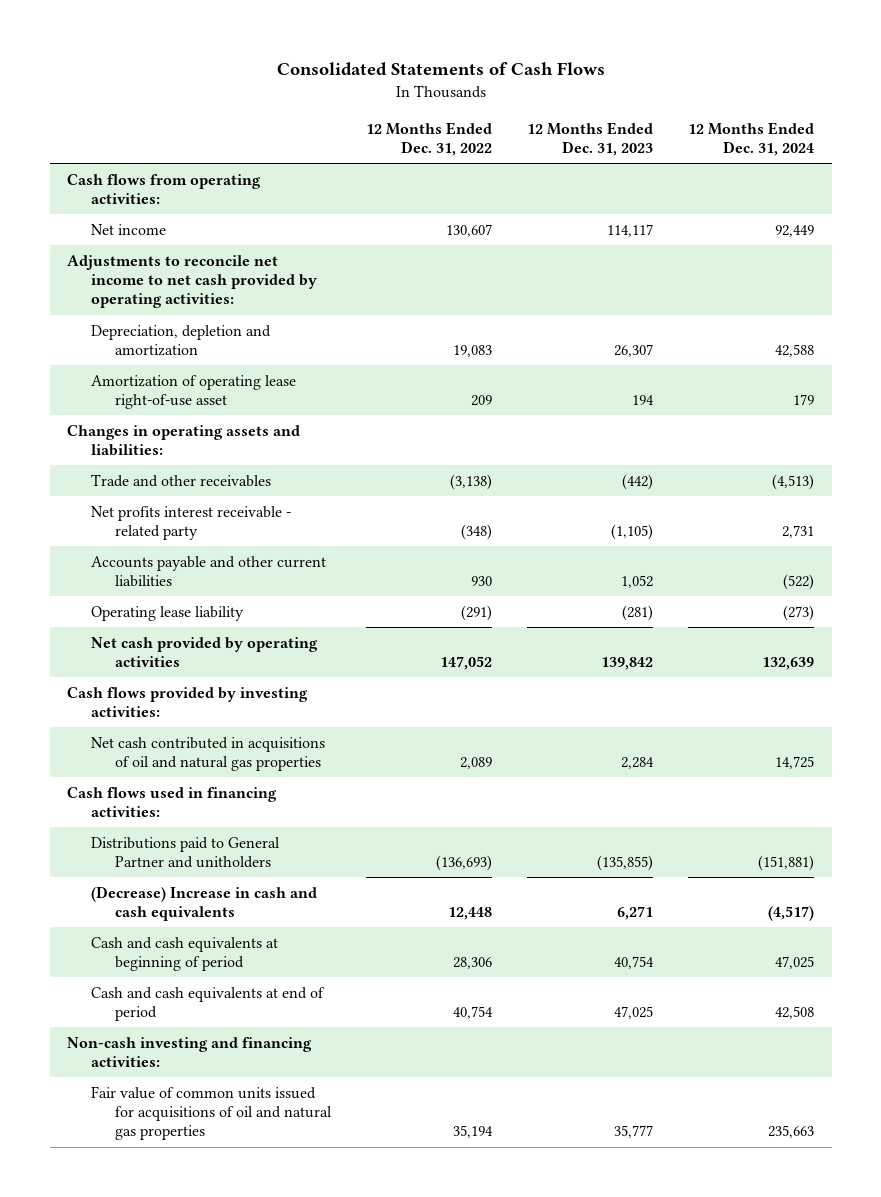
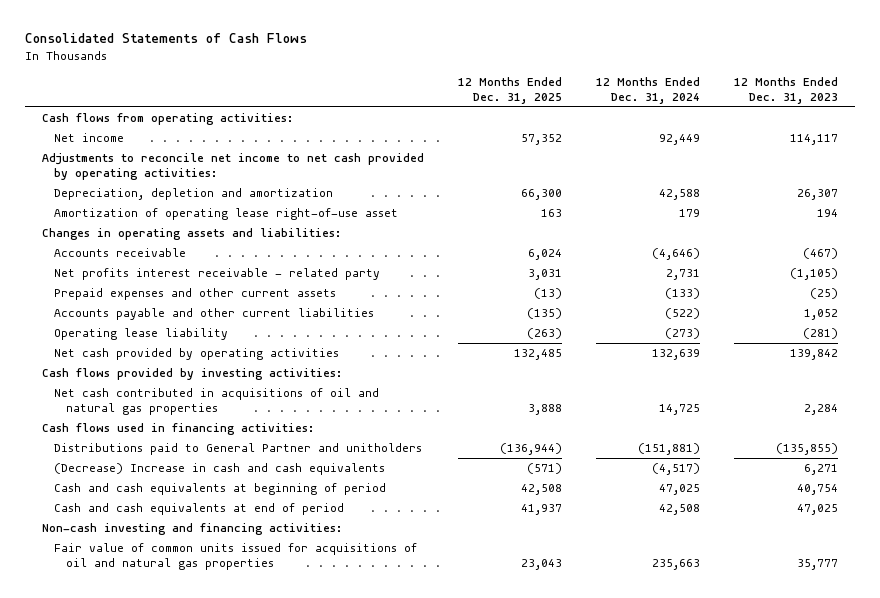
[366,121,493,157] 12 Months Ended Dec. 31, 2022 -> none
none -> [457,77,562,105] 12 Months Ended Dec. 31, 2025
[91,473,272,487] Trade and other receivables -> none
none -> [54,248,187,258] Accounts receivable
none -> [54,288,337,301] Prepaid expenses and other current assets

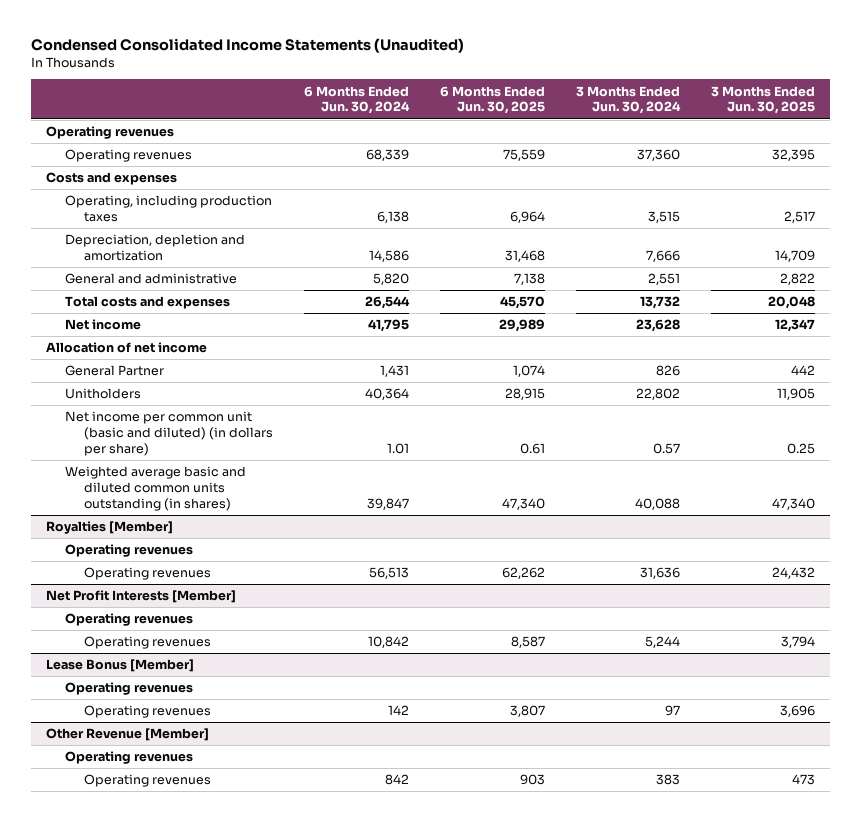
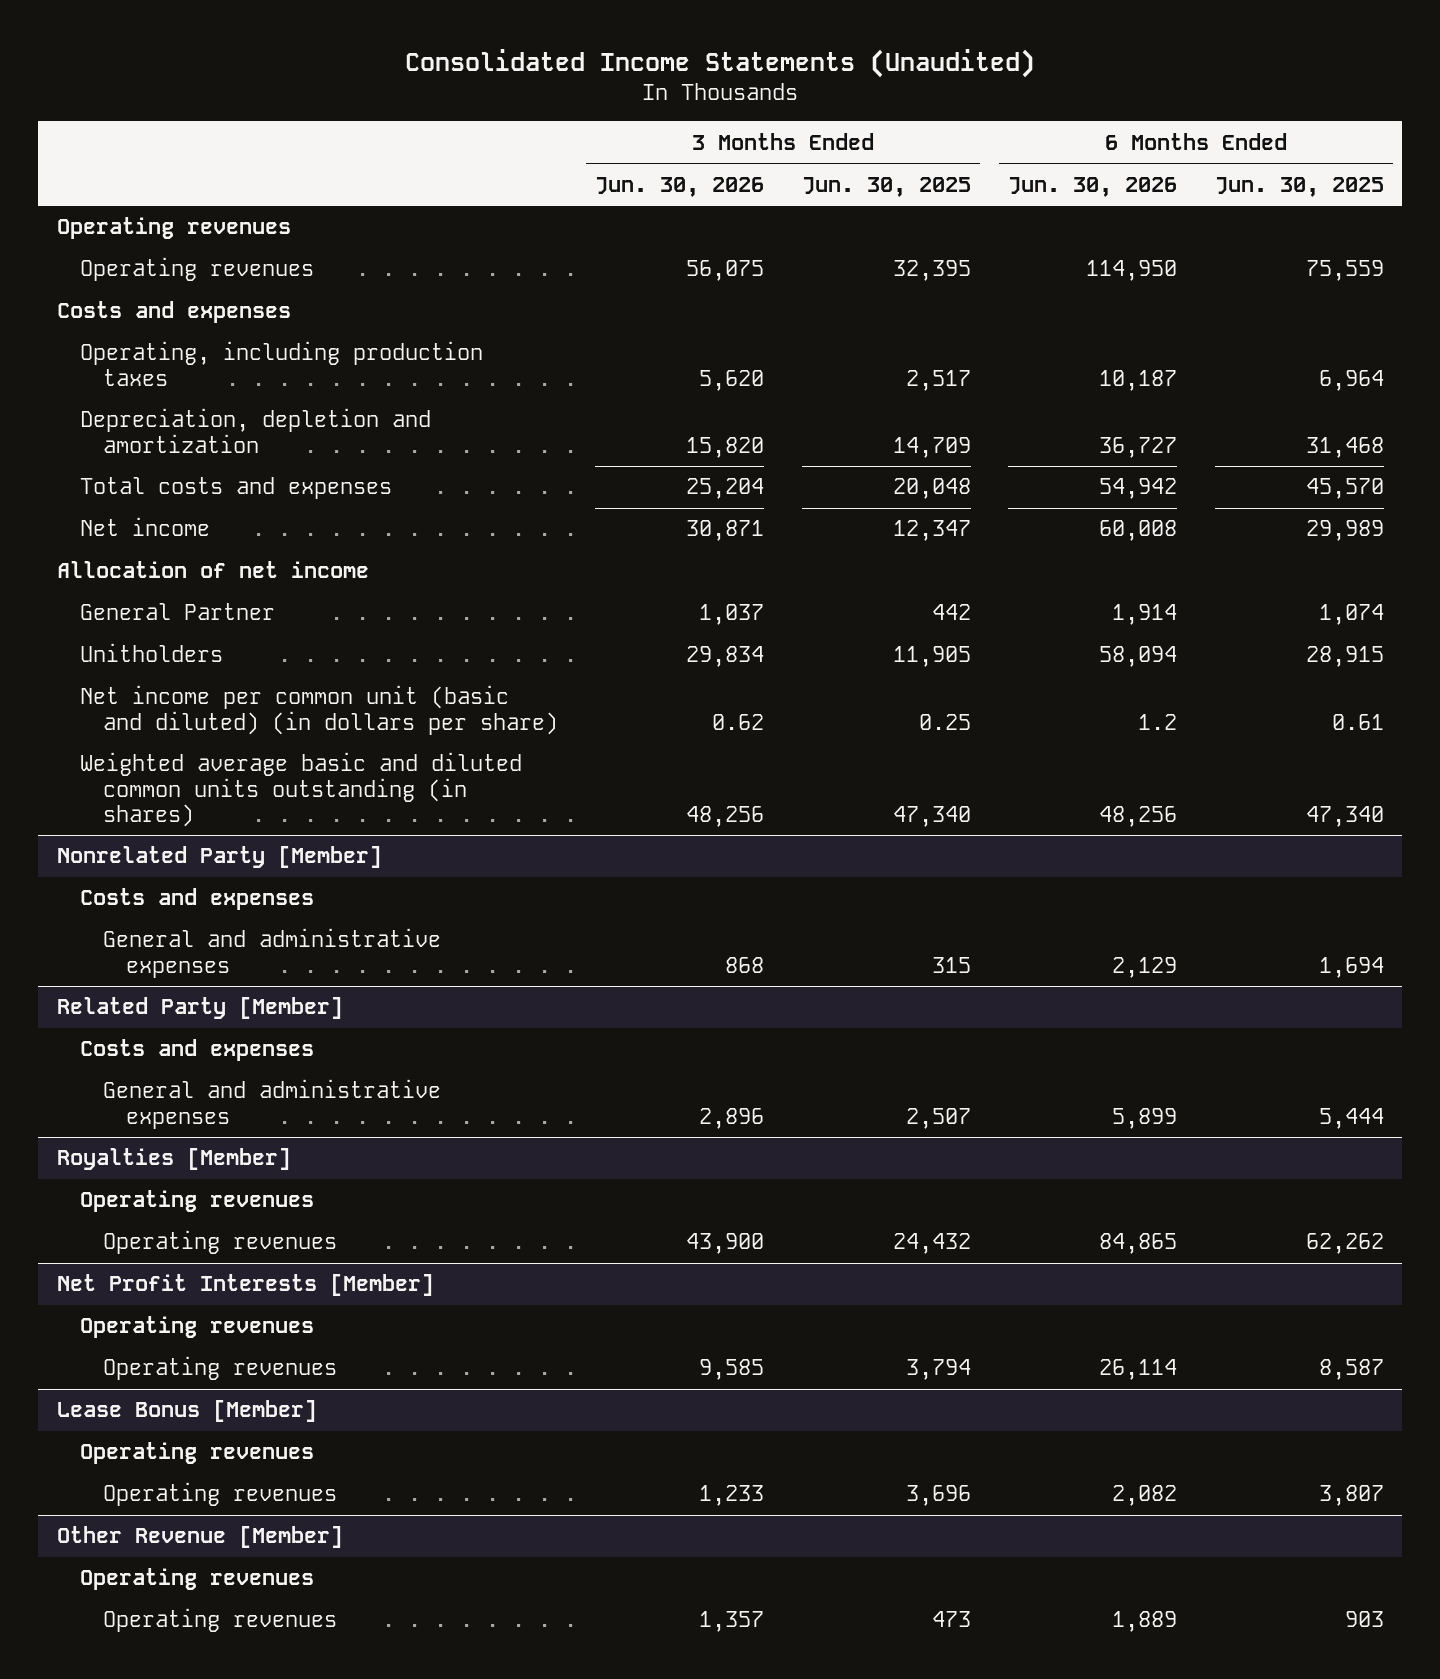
[30,38,464,54] Condensed Consolidated Income Statements (Unaudited) -> [405,49,1036,79] Consolidated Income Statements (Unaudited)
[304,85,411,115] 6 Months Ended Jun. 30, 2024 -> none
[575,85,681,115] 3 Months Ended Jun. 30, 2024 -> none
none -> [595,176,765,197] Jun. 30, 2026
none -> [1008,176,1178,197] Jun. 30, 2026
[65,273,238,285] General and administrative -> none
none -> [56,846,382,869] Nonrelated Party [Member]
none -> [79,888,314,911] Costs and expenses
none -> [103,928,442,978] General and administrative expenses
none -> [56,997,343,1020] Related Party [Member]
none -> [79,1039,314,1062] Costs and expenses
none -> [103,1079,442,1129] General and administrative expenses

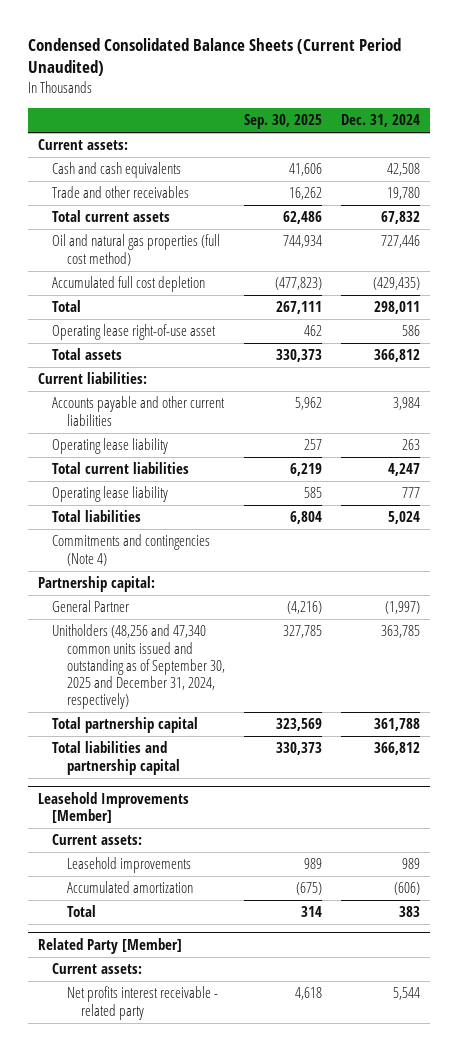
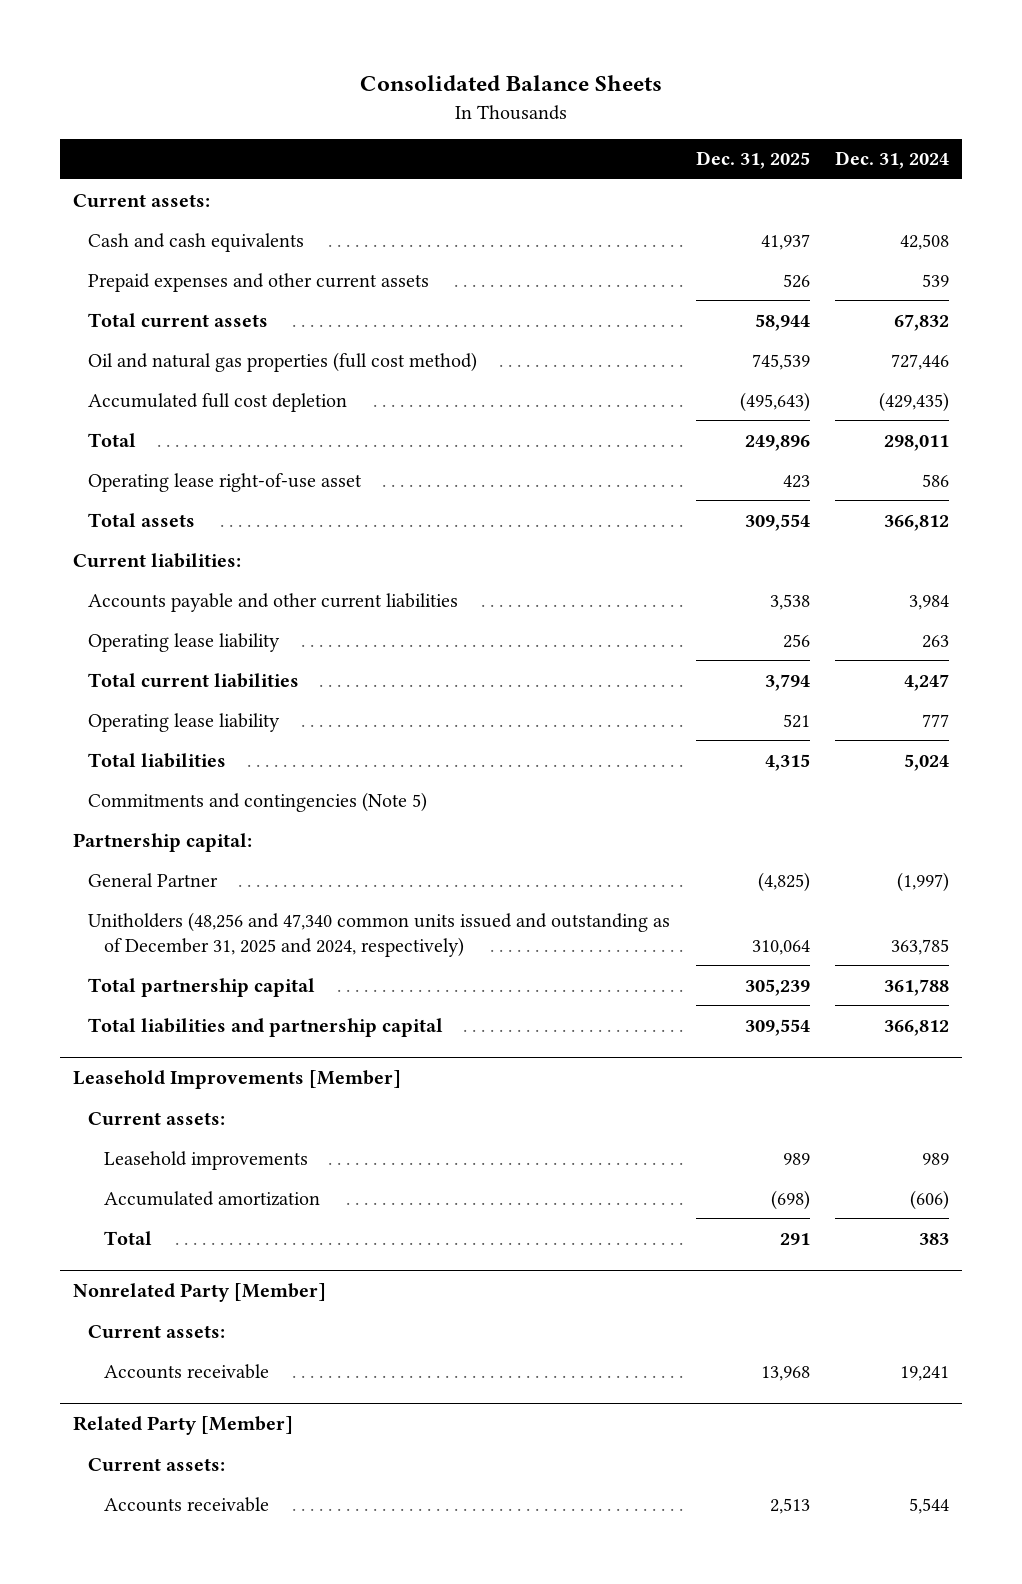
[27,37,401,77] Condensed Consolidated Balance Sheets (Current Period Unaudited) -> [359,75,662,92] Consolidated Balance Sheets
[243,114,322,130] Sep. 30, 2025 -> none
none -> [695,151,810,170] Dec. 31, 2025
[52,186,190,199] Trade and other receivables -> none
none -> [88,272,430,292] Prepaid expenses and other current assets
[52,534,211,566] Commitments and contingencies (Note 4) -> [88,791,428,812] Commitments and contingencies (Note 5)
[52,624,225,710] Unitholders (48,256 and 47,340 common units issued and outstanding as of September 30, 2025 and December 31, 2024, respectively) -> [88,911,671,957] Unitholders (48,256 and 47,340 common units issued and outstanding as of December 31, 2025 and 2024, respectively)
none -> [72,1283,326,1303] Nonrelated Party [Member]
none -> [88,1324,226,1339] Current assets:
none -> [104,1363,270,1379] Accounts receivable
[66,986,218,1020] Net profits interest receivable - related party -> [104,1496,270,1512] Accounts receivable

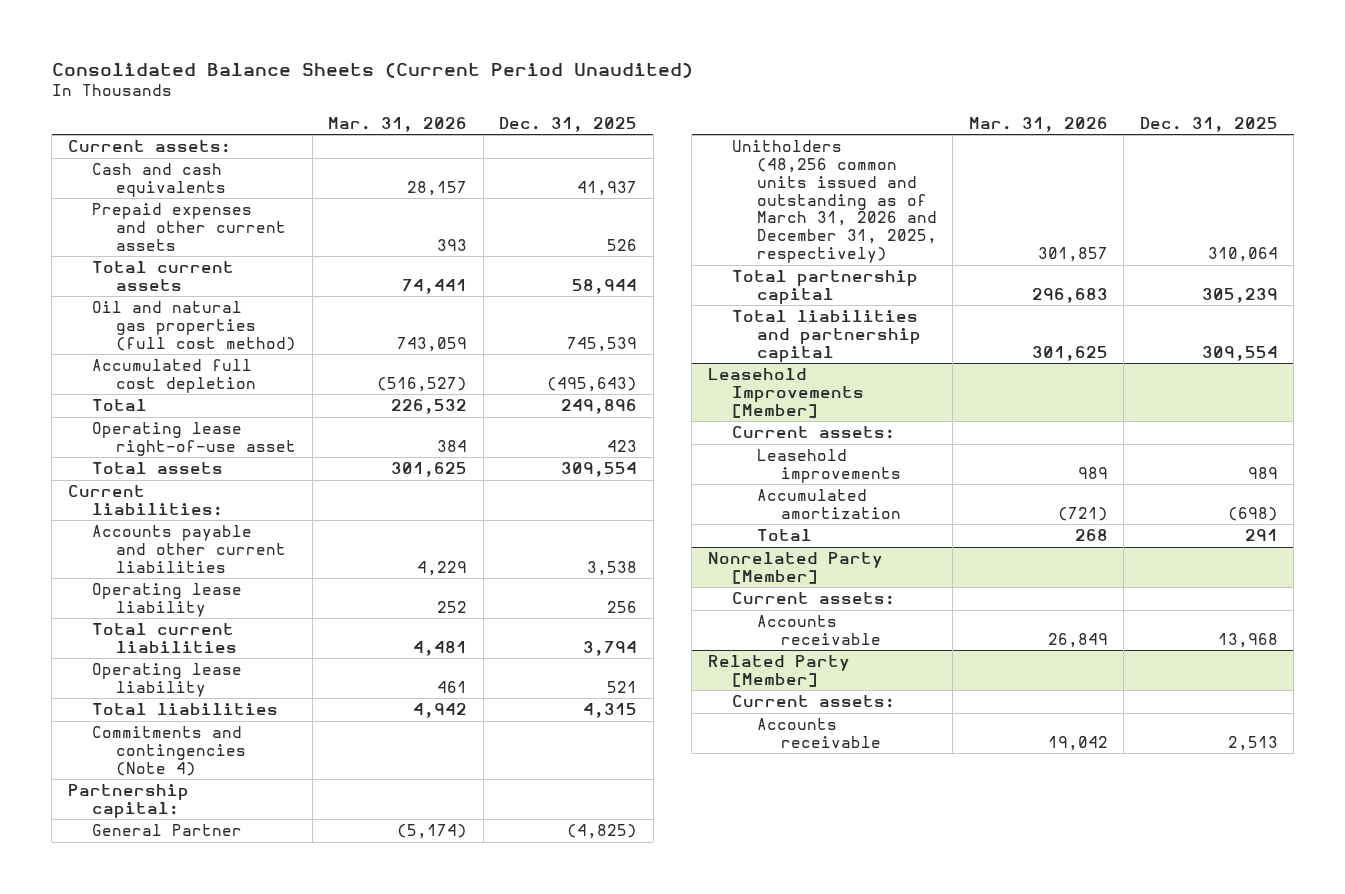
[359,75,662,92] Consolidated Balance Sheets -> [51,61,693,78] Consolidated Balance Sheets (Current Period Unaudited)
[835,151,950,170] Dec. 31, 2024 -> none
none -> [328,116,468,132] Mar. 31, 2026
[88,791,428,812] Commitments and contingencies (Note 5) -> [92,726,247,776] Commitments and contingencies (Note 4)
[88,911,671,957] Unitholders (48,256 and 47,340 common units issued and outstanding as of December 31, 2025 and 2024, respectively) -> [732,140,937,264] Unitholders (48,256 common units issued and outstanding as of March 31, 2026 and December 31, 2025, respectively)

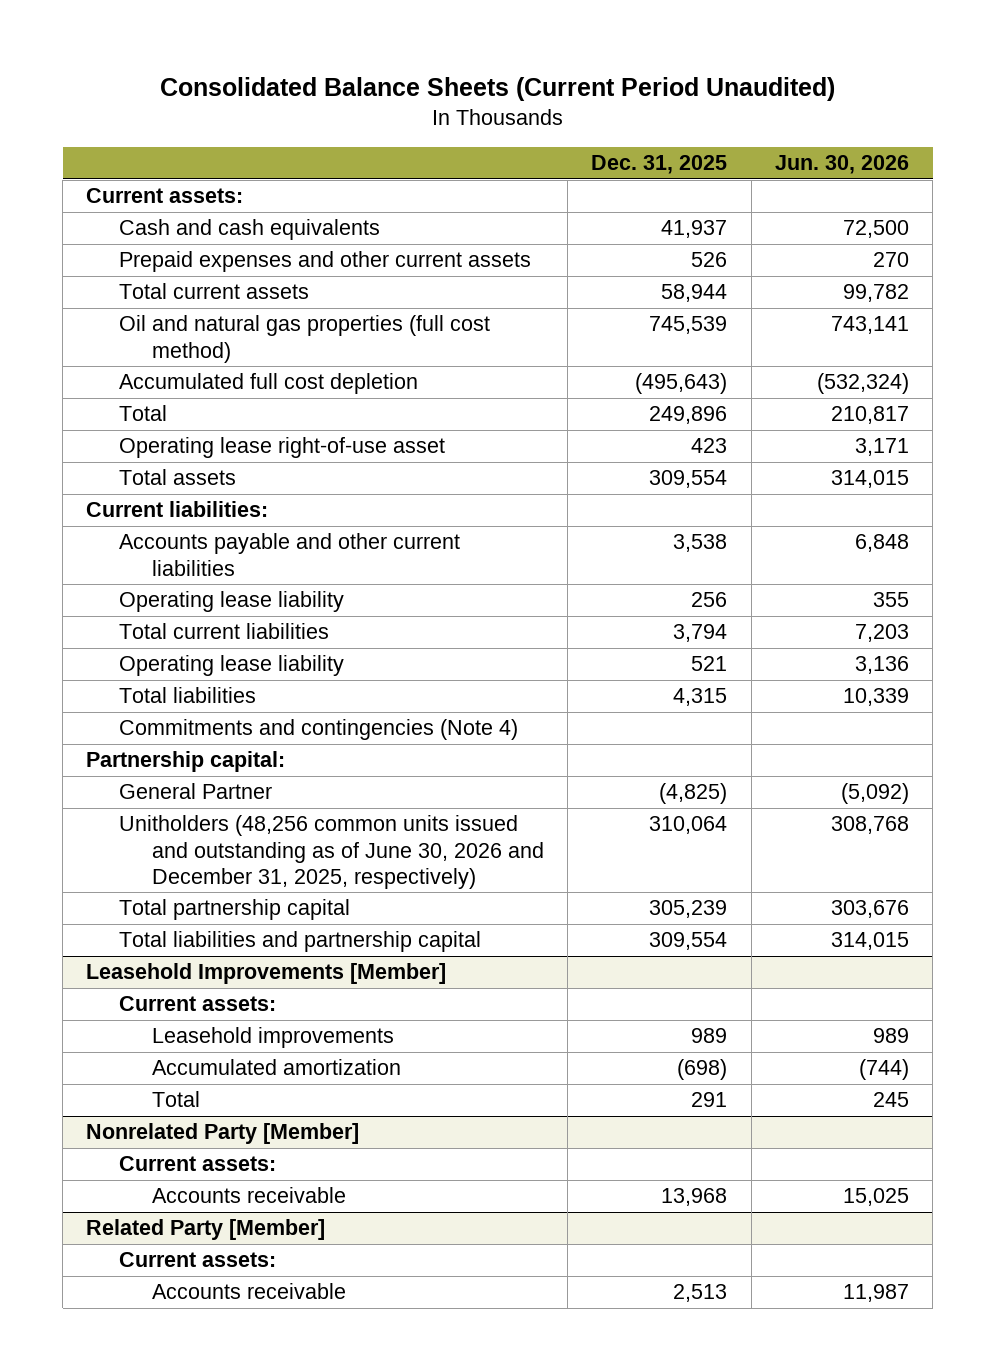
[328,116,468,132] Mar. 31, 2026 -> none
none -> [775,155,910,175] Jun. 30, 2026
[732,140,937,264] Unitholders (48,256 common units issued and outstanding as of March 31, 2026 and December 31, 2025, respectively) -> [119,815,544,889] Unitholders (48,256 common units issued and outstanding as of June 30, 2026 and December 31, 2025, respectively)

